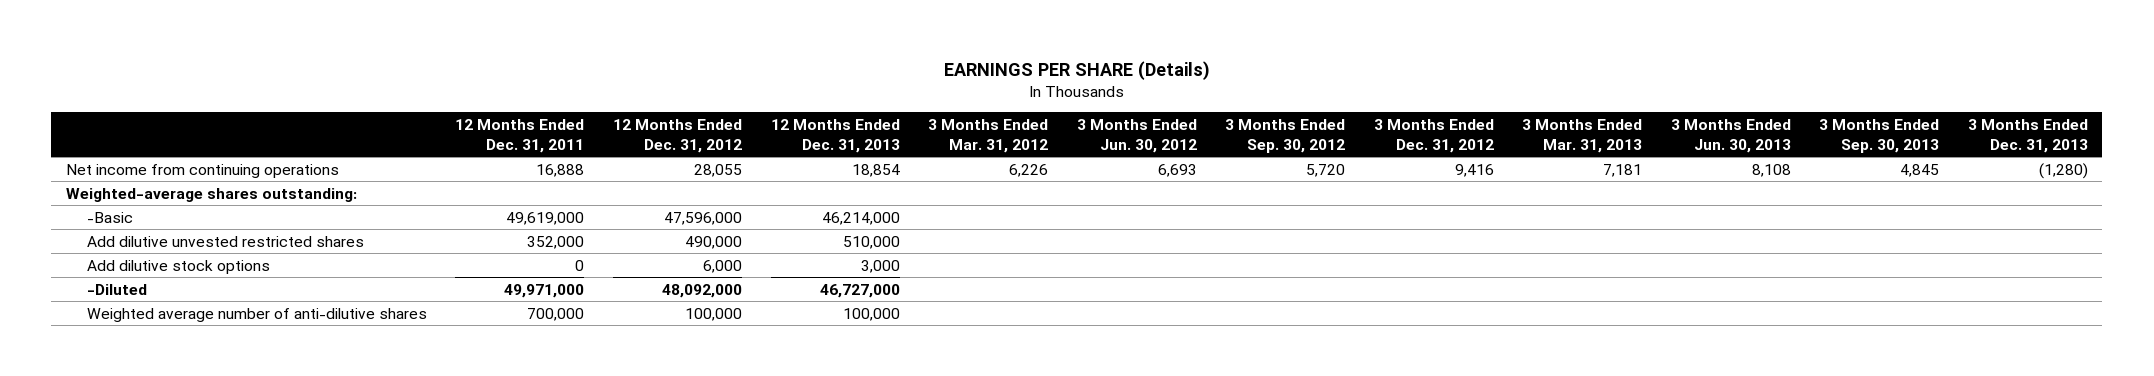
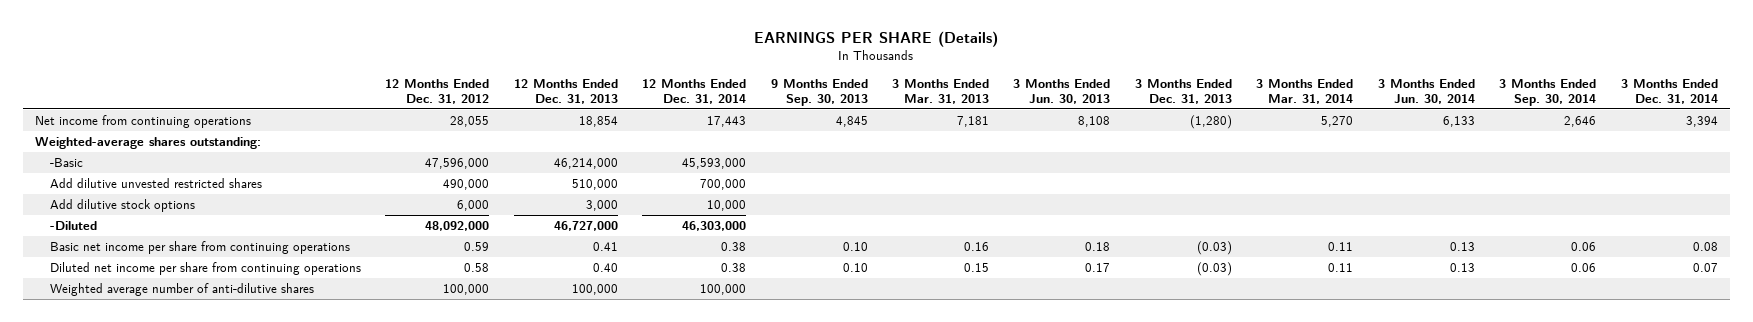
[455,119,585,153] 12 Months Ended Dec. 31, 2011 -> none
[928,119,1049,153] 3 Months Ended Mar. 31, 2012 -> none
[1076,119,1197,153] 3 Months Ended Jun. 30, 2012 -> none
[1225,119,1346,153] 3 Months Ended Sep. 30, 2012 -> none
[1373,119,1494,153] 3 Months Ended Dec. 31, 2012 -> none
[1819,119,1940,153] 3 Months Ended Sep. 30, 2013 -> none
none -> [642,78,747,104] 12 Months Ended Dec. 31, 2014
none -> [770,78,868,106] 9 Months Ended Sep. 30, 2013
none -> [1256,78,1354,104] 3 Months Ended Mar. 31, 2014
none -> [1377,78,1475,104] 3 Months Ended Jun. 30, 2014
none -> [1499,78,1597,106] 3 Months Ended Sep. 30, 2014
none -> [1620,78,1718,104] 3 Months Ended Dec. 31, 2014
none -> [49,241,350,255] Basic net income per share from continuing operations
none -> [49,262,361,276] Diluted net income per share from continuing operations

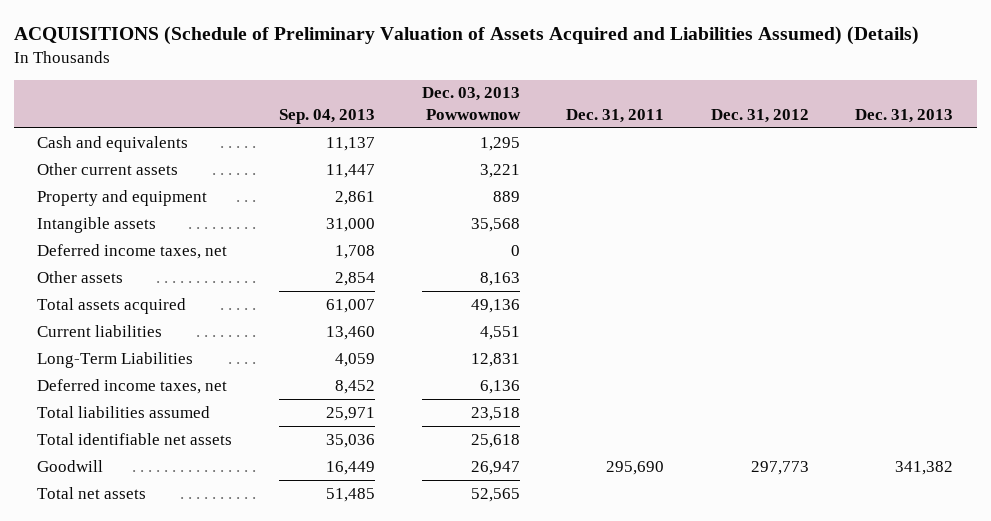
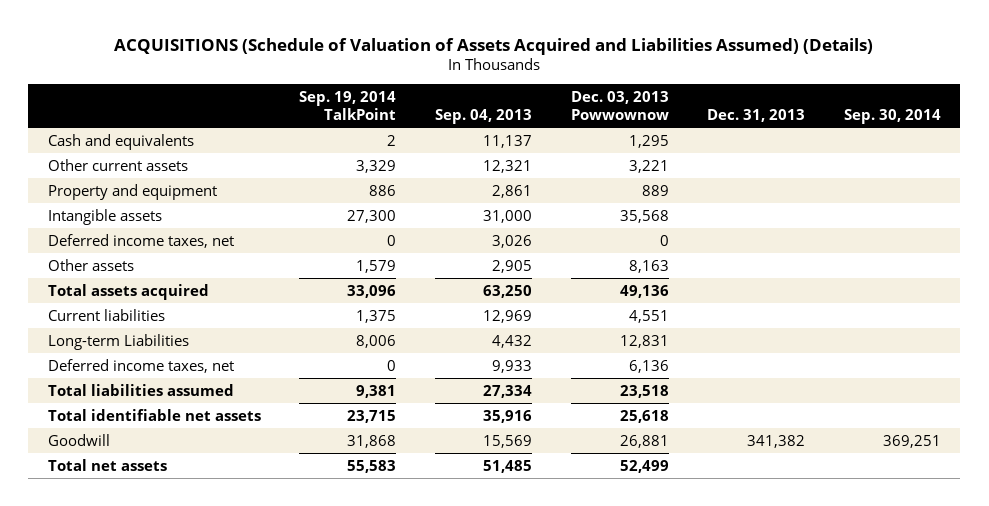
[14,26,920,46] ACQUISITIONS (Schedule of Preliminary Valuation of Assets Acquired and Liabilities Assumed) (Details) -> [114,37,874,55] ACQUISITIONS (Schedule of Valuation of Assets Acquired and Liabilities Assumed) (Details)
[566,109,665,124] Dec. 31, 2011 -> none
[710,109,809,124] Dec. 31, 2012 -> none
none -> [299,91,397,120] Sep. 19, 2014 TalkPoint
none -> [843,108,941,124] Sep. 30, 2014
[325,163,375,178] 11,447 -> [483,159,533,173] 12,321
[334,244,375,259] 1,708 -> [492,234,533,248] 3,026
[334,271,375,286] 2,854 -> [492,259,533,273] 2,905
[325,298,375,313] 61,007 -> [483,284,533,298] 63,250
[325,325,375,340] 13,460 -> [483,309,533,323] 12,969
[37,351,194,368] Long-Term Liabilities -> [47,333,189,350] Long-term Liabilities
[334,352,375,367] 4,059 -> [492,334,533,348] 4,432
[334,379,375,394] 8,452 -> [492,359,533,373] 9,933
[325,406,375,421] 25,971 -> [483,384,533,398] 27,334
[325,433,375,448] 35,036 -> [483,409,533,423] 35,916
[325,460,375,475] 16,449 -> [483,434,533,448] 15,569
[470,460,520,475] 26,947 -> [619,434,669,448] 26,881
[470,487,520,502] 52,565 -> [619,459,669,473] 52,499

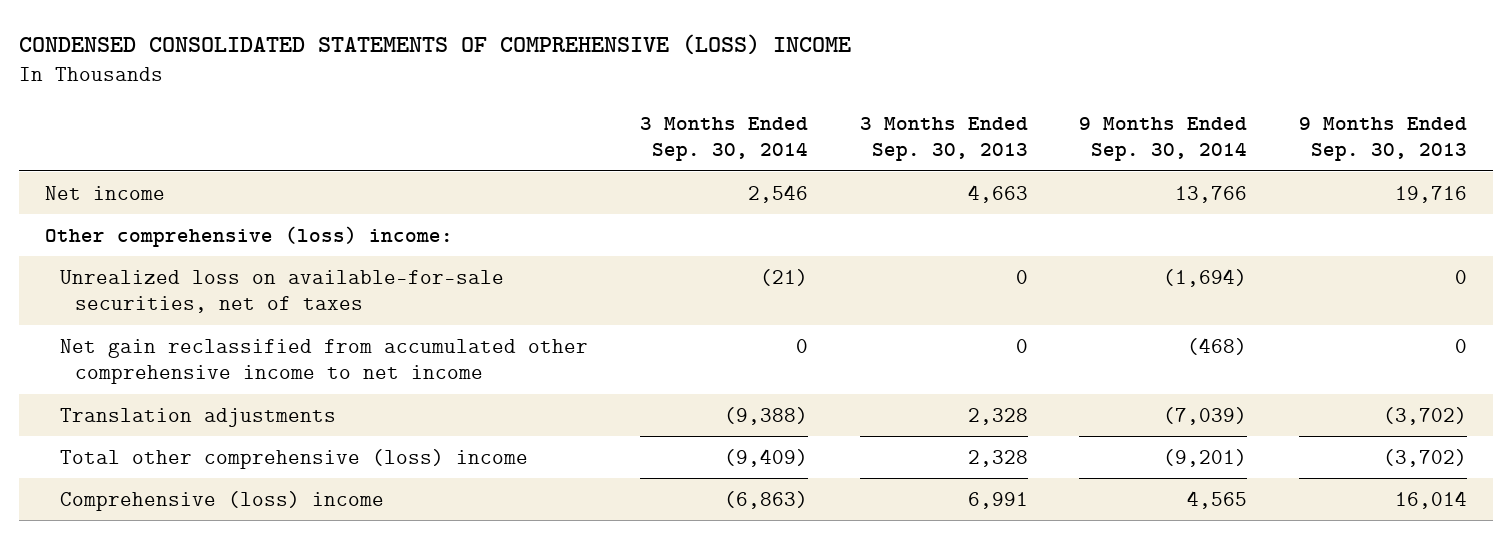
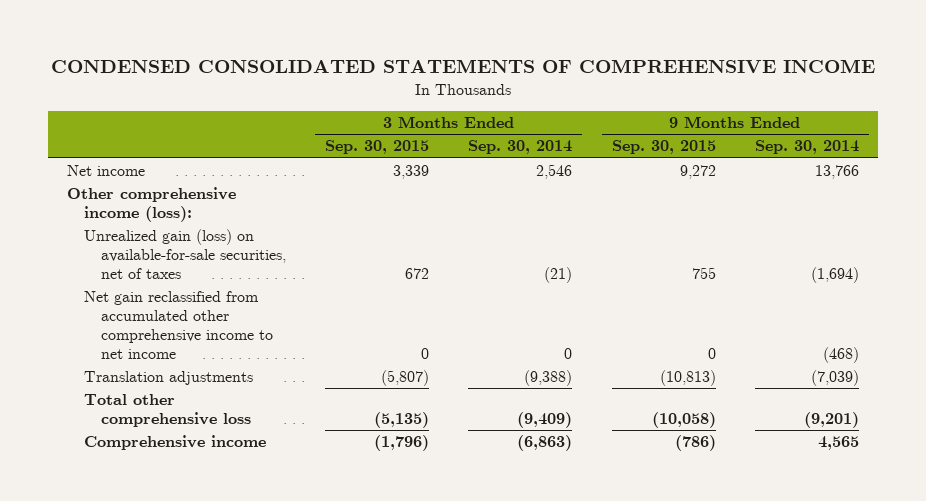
[18,34,851,56] CONDENSED CONSOLIDATED STATEMENTS OF COMPREHENSIVE (LOSS) INCOME -> [51,58,876,73] CONDENSED CONSOLIDATED STATEMENTS OF COMPREHENSIVE INCOME
[859,116,1028,162] 3 Months Ended Sep. 30, 2013 -> none
[1299,116,1468,162] 9 Months Ended Sep. 30, 2013 -> none
none -> [325,140,430,155] Sep. 30, 2015
none -> [611,140,716,155] Sep. 30, 2015
[44,225,453,247] Other comprehensive (loss) income: -> [67,187,237,223] Other comprehensive income (loss):
[59,269,504,313] Unrealized loss on available-for-sale securities, net of taxes -> [84,229,286,280] Unrealized gain (loss) on available-for-sale securities, net of taxes
[59,448,528,469] Total other comprehensive (loss) income -> [84,394,251,428] Total other comprehensive loss
[59,490,384,511] Comprehensive (loss) income -> [84,435,267,451] Comprehensive income

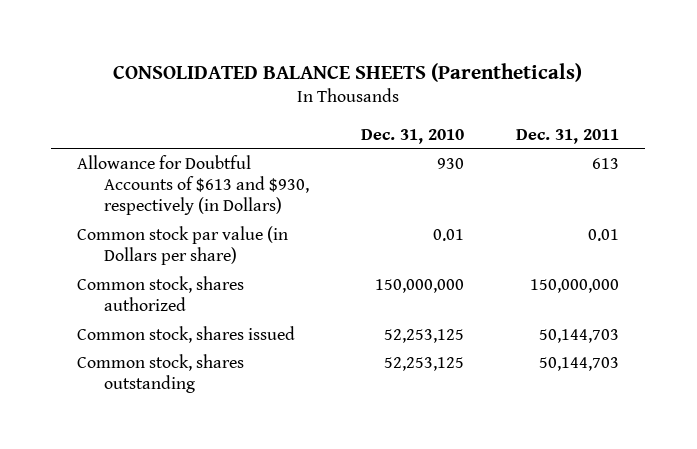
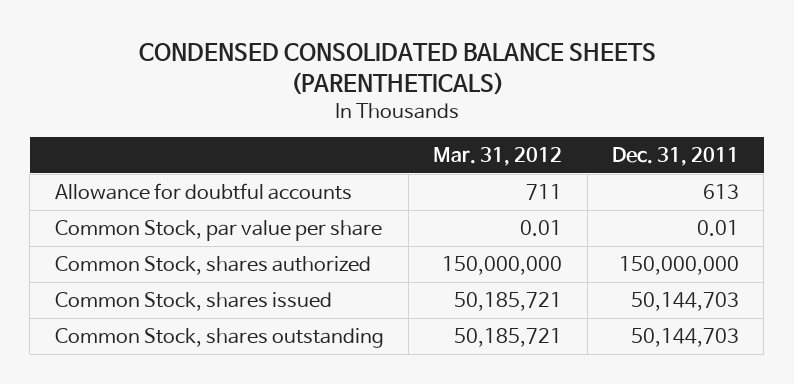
[113,62,583,82] CONSOLIDATED BALANCE SHEETS (Parentheticals) -> [138,43,656,96] CONDENSED CONSOLIDATED BALANCE SHEETS (PARENTHETICALS)
[361,128,465,144] Dec. 31, 2010 -> none
none -> [433,147,563,167] Mar. 31, 2012
[77,154,310,215] Allowance for Doubtful Accounts of $613 and $930, respectively (in Dollars) -> [54,182,352,200] Allowance for doubtful accounts
[77,225,289,265] Common stock par value (in Dollars per share) -> [54,219,382,241] Common Stock, par value per share
[77,275,245,311] Common stock, shares authorized -> [54,255,371,275] Common Stock, shares authorized
[77,325,296,343] Common stock, shares issued -> [54,291,332,311] Common Stock, shares issued
[77,353,245,393] Common stock, shares outstanding -> [54,327,384,348] Common Stock, shares outstanding

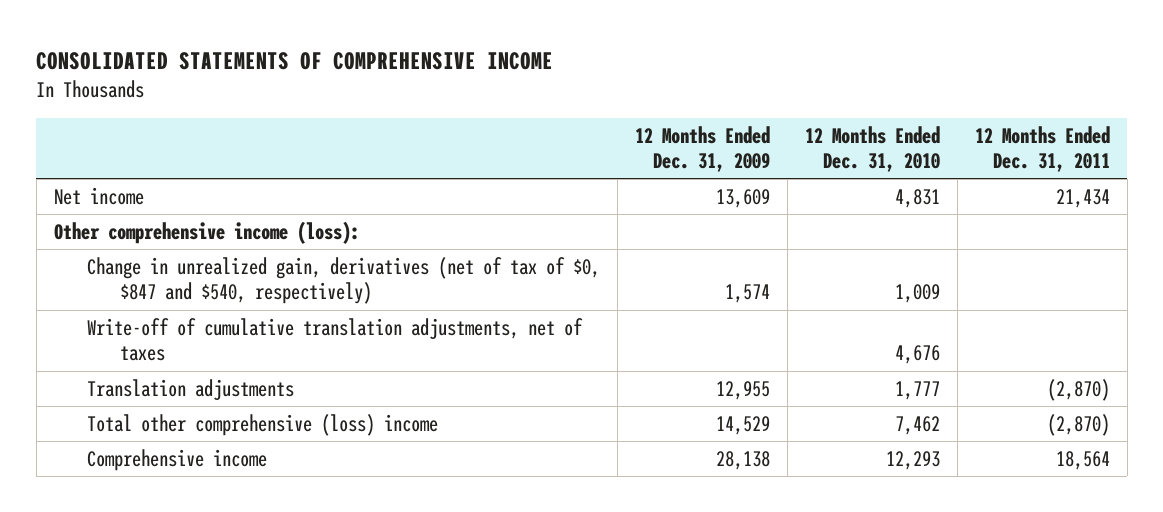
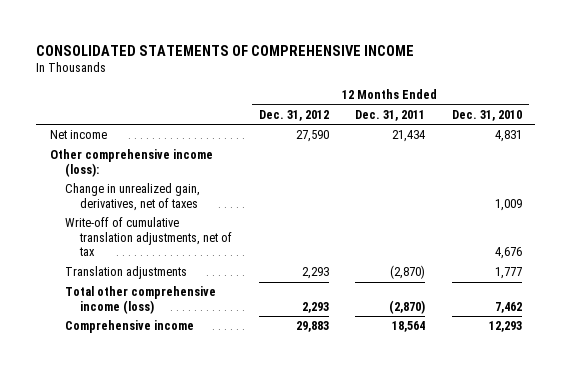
[634,125,770,172] 12 Months Ended Dec. 31, 2009 -> none
none -> [258,109,329,121] Dec. 31, 2012
[86,257,600,305] Change in unrealized gain, derivatives (net of tax of $0, $847 and $540, respectively) -> [64,183,200,211] Change in unrealized gain, derivatives, net of taxes
[86,318,583,362] Write-off of cumulative translation adjustments, net of taxes -> [64,217,233,257] Write-off of cumulative translation adjustments, net of tax
[86,414,438,437] Total other comprehensive (loss) income -> [64,286,216,314] Total other comprehensive income (loss)

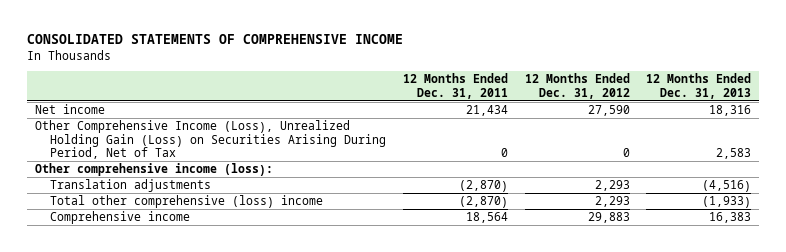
[451,109,522,121] Dec. 31, 2010 -> none
none -> [646,73,752,99] 12 Months Ended Dec. 31, 2013
none -> [34,120,387,160] Other Comprehensive Income (Loss), Unrealized Holding Gain (Loss) on Securities Arising During Period, Net of Tax
[64,183,200,211] Change in unrealized gain, derivatives, net of taxes -> none
[64,217,233,257] Write-off of cumulative translation adjustments, net of tax -> none
[64,286,216,314] Total other comprehensive income (loss) -> [50,195,324,209] Total other comprehensive (loss) income

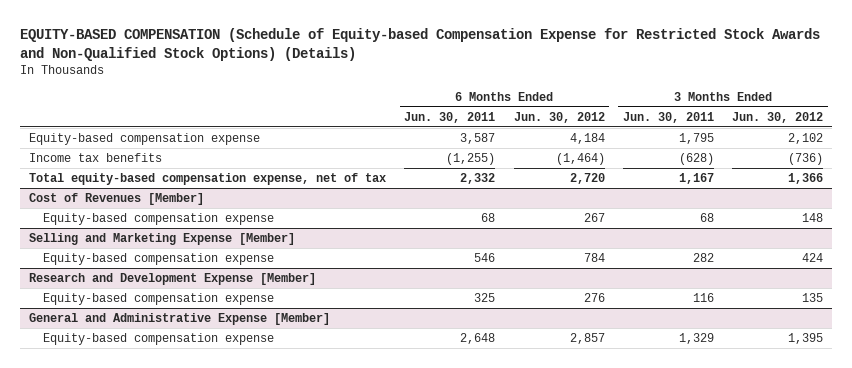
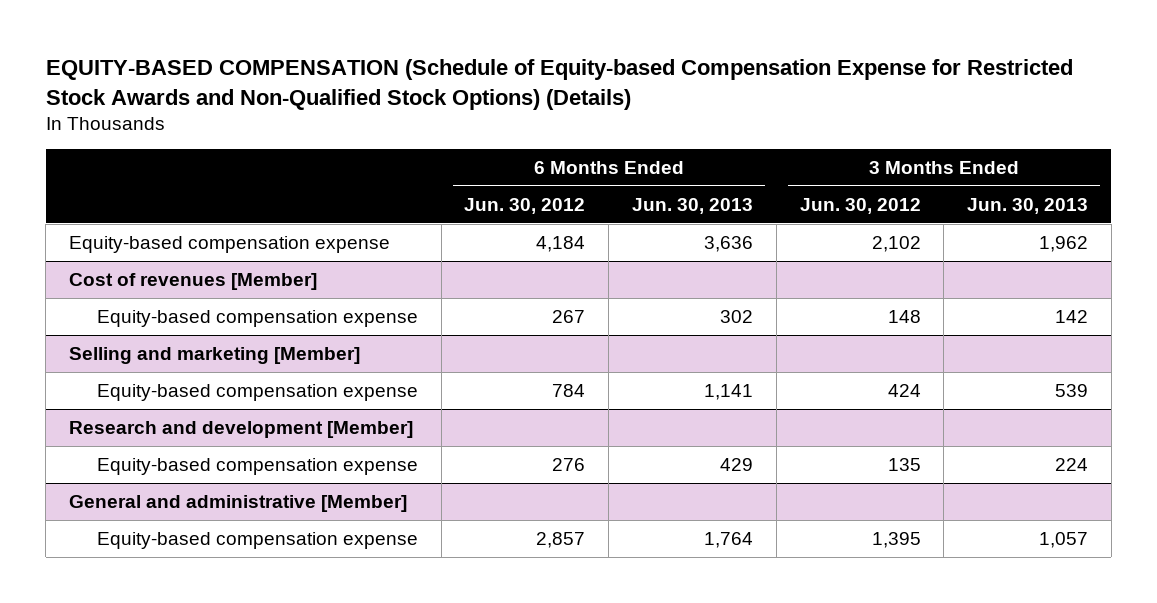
[404,111,496,123] Jun. 30, 2011 -> none
[622,111,714,123] Jun. 30, 2011 -> none
none -> [632,197,754,214] Jun. 30, 2013
none -> [967,197,1089,214] Jun. 30, 2013
[29,153,163,163] Income tax benefits -> none
[29,173,387,186] Total equity-based compensation expense, net of tax -> none
[29,193,205,206] Cost of Revenues [Member] -> [68,272,317,290] Cost of revenues [Member]
[29,233,296,246] Selling and Marketing Expense [Member] -> [68,346,360,364] Selling and marketing [Member]
[29,273,317,286] Research and Development Expense [Member] -> [68,420,413,438] Research and development [Member]
[29,313,331,326] General and Administrative Expense [Member] -> [68,494,407,512] General and administrative [Member]

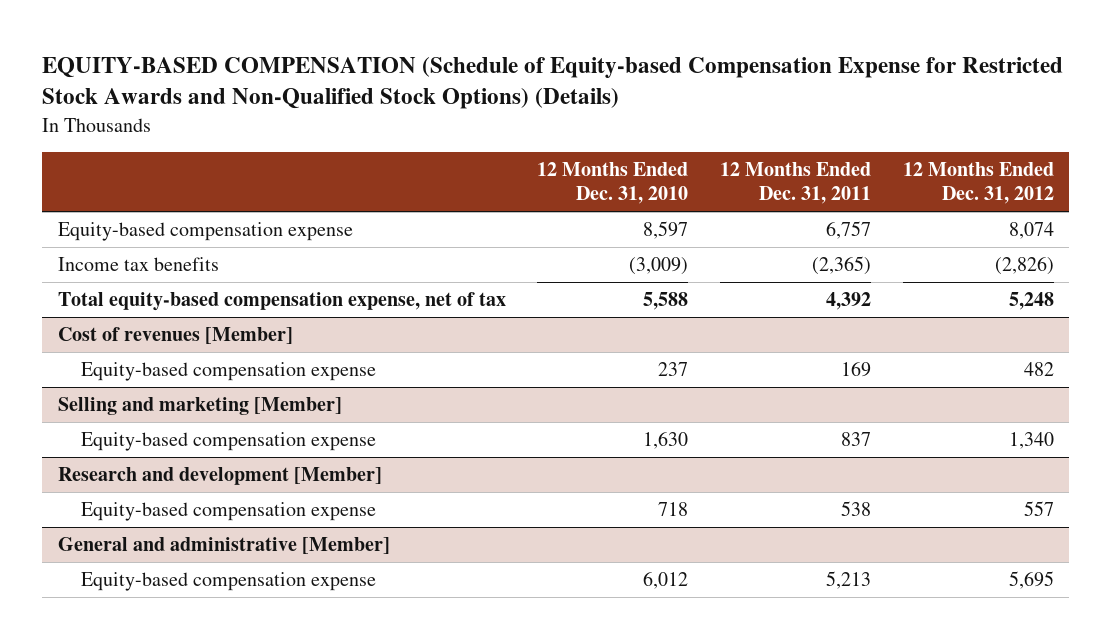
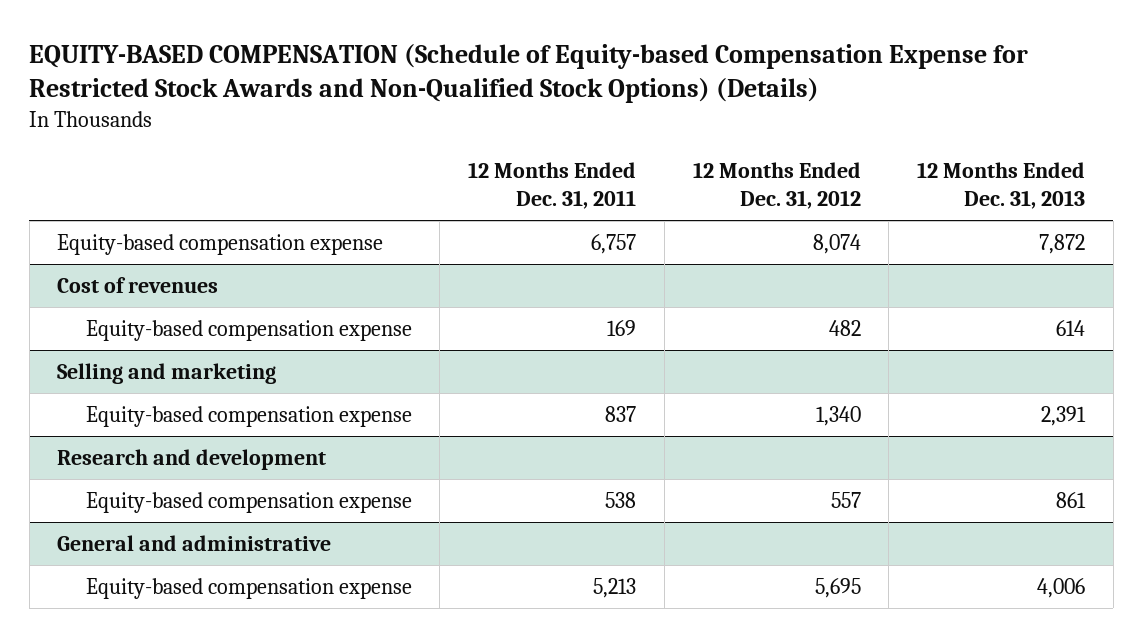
[537,162,689,205] 12 Months Ended Dec. 31, 2010 -> none
none -> [917,161,1086,210] 12 Months Ended Dec. 31, 2013
[57,257,219,272] Income tax benefits -> none
[57,292,506,312] Total equity-based compensation expense, net of tax -> none
[57,327,293,345] Cost of revenues [Member] -> [57,277,219,294] Cost of revenues
[57,397,342,416] Selling and marketing [Member] -> [57,363,277,385] Selling and marketing
[57,467,382,486] Research and development [Member] -> [57,449,327,471] Research and development
[57,537,390,555] General and administrative [Member] -> [57,535,332,552] General and administrative

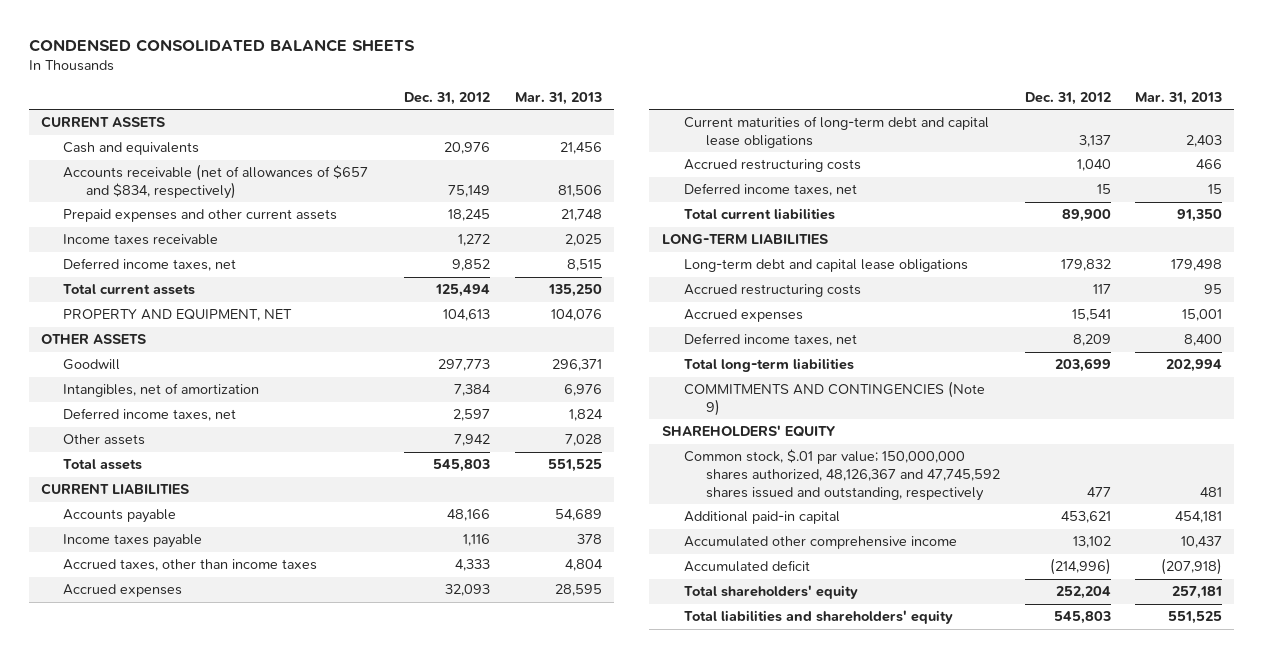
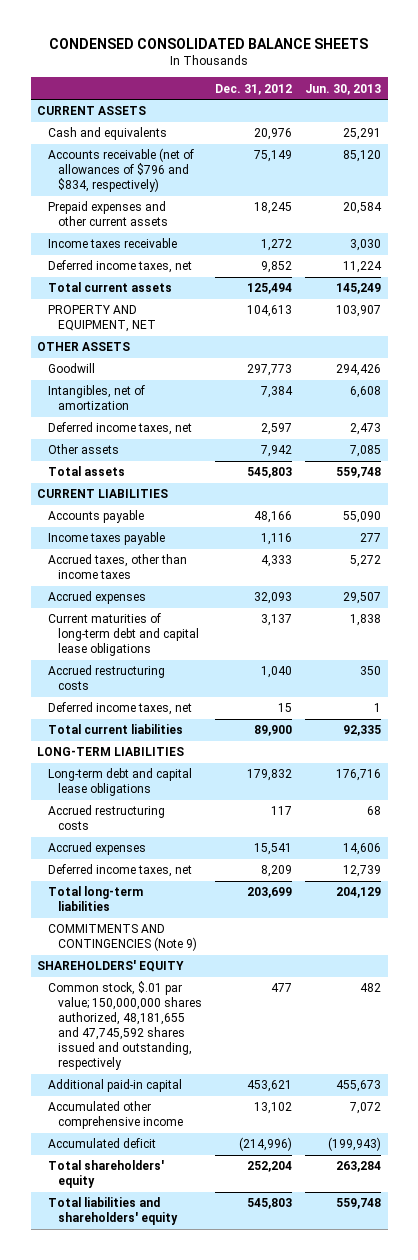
[514,91,602,105] Mar. 31, 2013 -> none
none -> [305,83,382,95] Jun. 30, 2013
[63,164,369,199] Accounts receivable (net of allowances of $657 and $834, respectively) -> [47,148,194,193] Accounts receivable (net of allowances of $796 and $834, respectively)
[684,449,1001,501] Common stock, $.01 par value; 150,000,000 shares authorized, 48,126,367 and 47,745,592 shares issued and outstanding, respectively -> [47,981,203,1071] Common stock, $.01 par value; 150,000,000 shares authorized, 48,181,655 and 47,745,592 shares issued and outstanding, respectively

